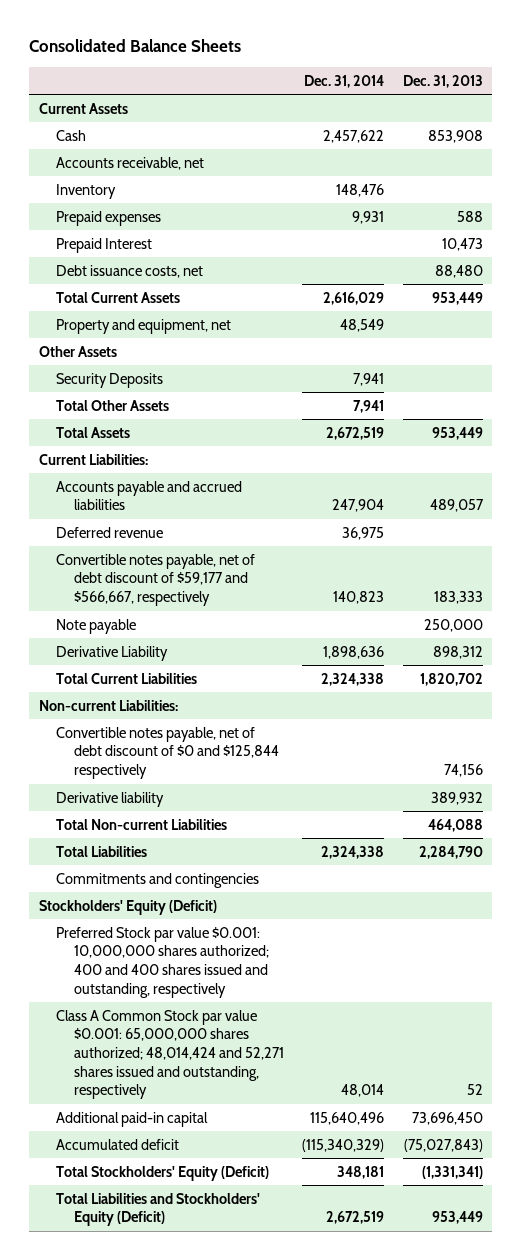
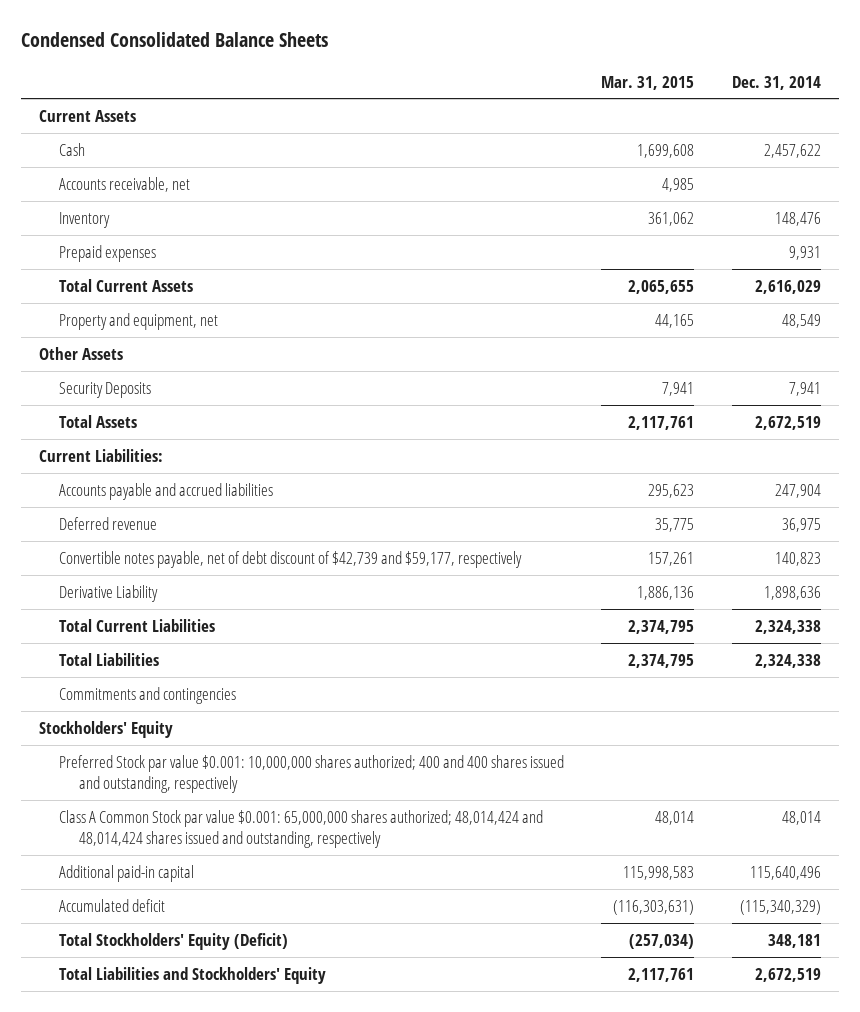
[29,39,242,53] Consolidated Balance Sheets -> [20,32,328,48] Condensed Consolidated Balance Sheets
[402,74,483,88] Dec. 31, 2013 -> none
none -> [601,75,695,90] Mar. 31, 2015
[56,237,153,253] Prepaid Interest -> none
[56,264,204,278] Debt issuance costs, net -> none
[56,399,170,411] Total Other Assets -> none
[56,618,137,634] Note payable -> none
[56,553,256,607] Convertible notes payable, net of debt discount of $59,177 and $566,667, respectively -> [59,551,523,569] Convertible notes payable, net of debt discount of $42,739 and $59,177, respectively
[38,699,178,711] Non-current Liabilities: -> none
[56,726,279,780] Convertible notes payable, net of debt discount of $0 and $125,844 respectively -> none
[56,791,165,807] Derivative liability -> none
[56,818,228,830] Total Non-current Liabilities -> none
[38,899,217,915] Stockholders' Equity (Deficit) -> [39,721,174,739] Stockholders' Equity
[56,1009,284,1100] Class A Common Stock par value $0.001: 65,000,000 shares authorized; 48,014,424 and 52,271 shares issued and outstanding, respectively -> [59,810,544,848] Class A Common Stock par value $0.001: 65,000,000 shares authorized; 48,014,424 and 48,014,424 shares issued and outstanding, respectively
[56,1192,261,1227] Total Liabilities and Stockholders' Equity (Deficit) -> [59,967,327,985] Total Liabilities and Stockholders' Equity

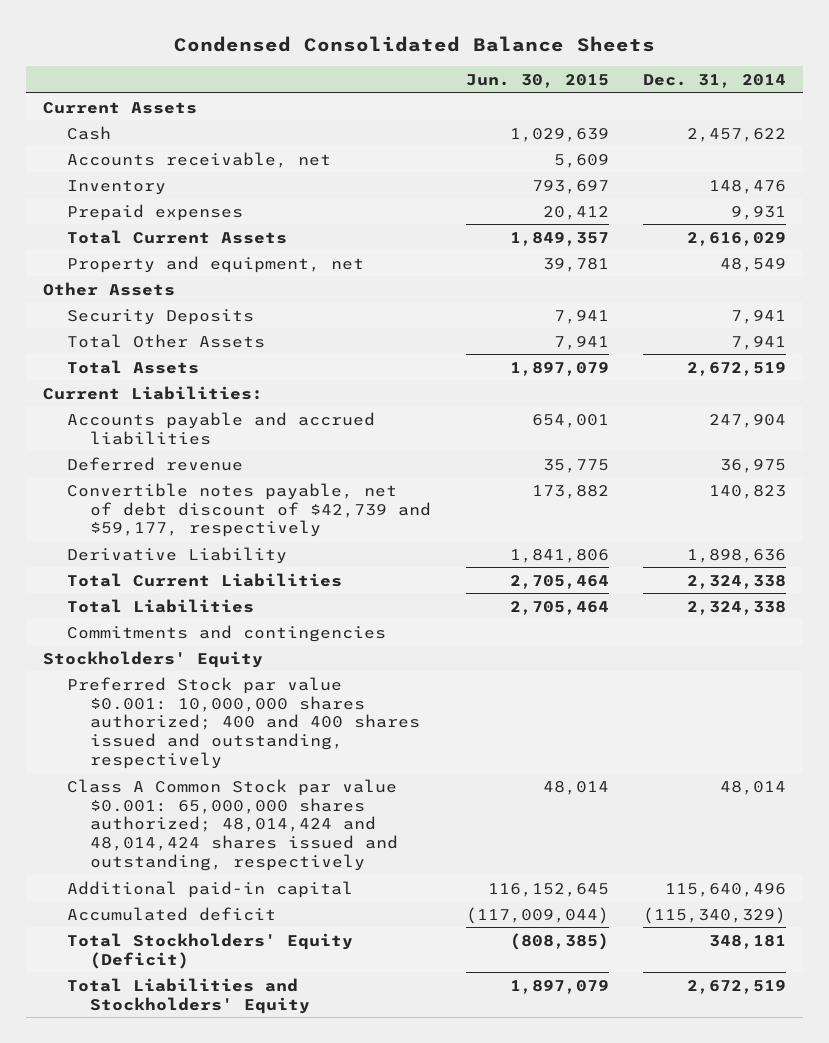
[601,75,695,90] Mar. 31, 2015 -> none
none -> [465,74,609,89] Jun. 30, 2015
none -> [66,333,265,348] Total Other Assets

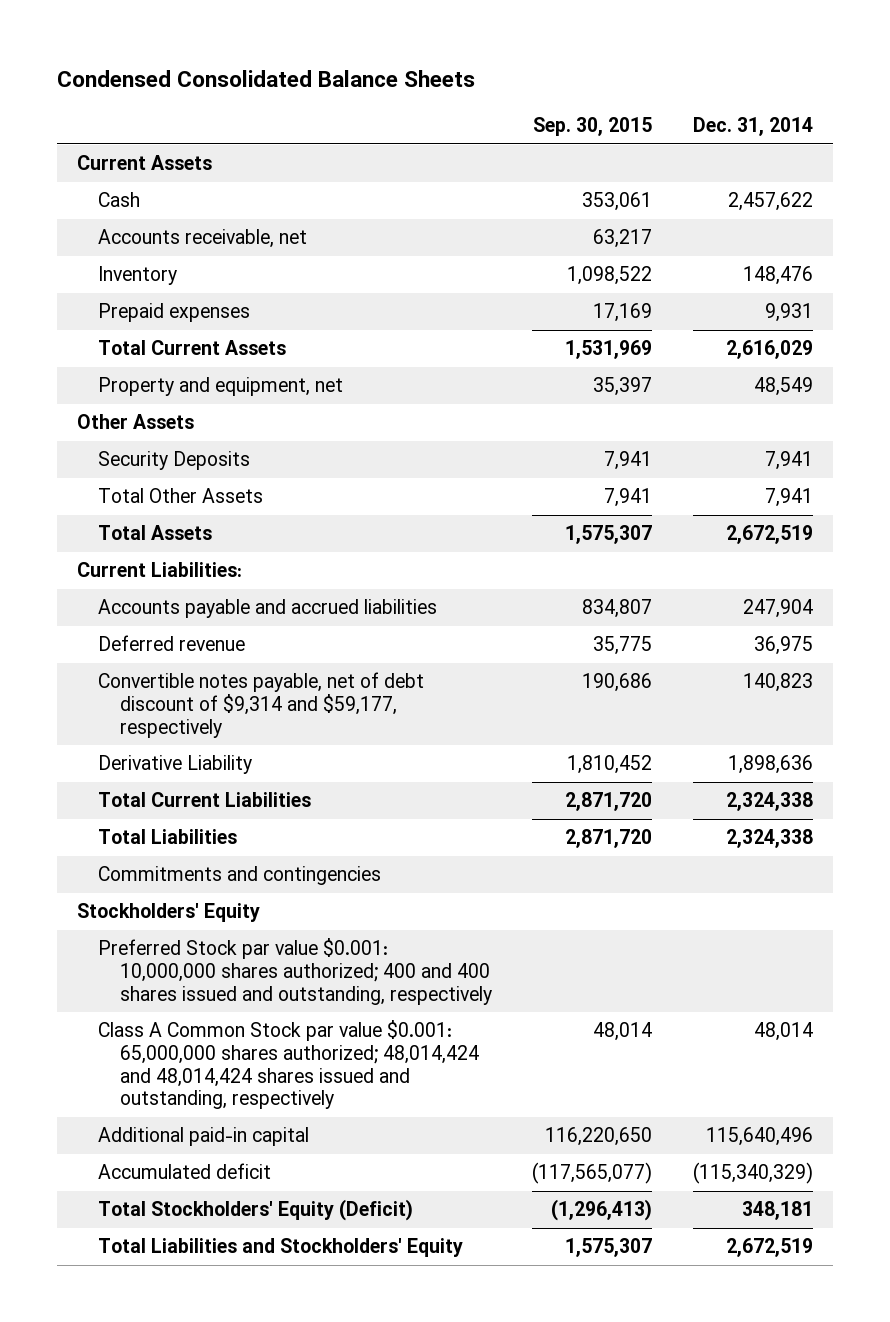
[465,74,609,89] Jun. 30, 2015 -> none
none -> [533,117,653,137] Sep. 30, 2015
[66,482,432,538] Convertible notes payable, net of debt discount of $42,739 and $59,177, respectively -> [98,672,425,738] Convertible notes payable, net of debt discount of $9,314 and $59,177, respectively

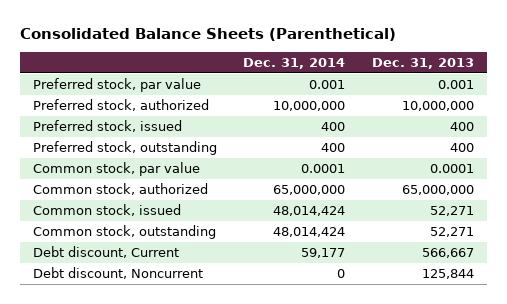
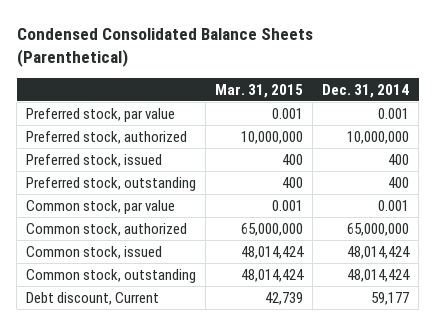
[19,28,396,42] Consolidated Balance Sheets (Parenthetical) -> [16,27,313,67] Condensed Consolidated Balance Sheets (Parenthetical)
[371,57,474,69] Dec. 31, 2013 -> none
none -> [215,83,304,98] Mar. 31, 2015
[301,164,346,174] 0.0001 -> [378,199,410,211] 0.001
[32,267,203,280] Debt discount, Noncurrent -> none

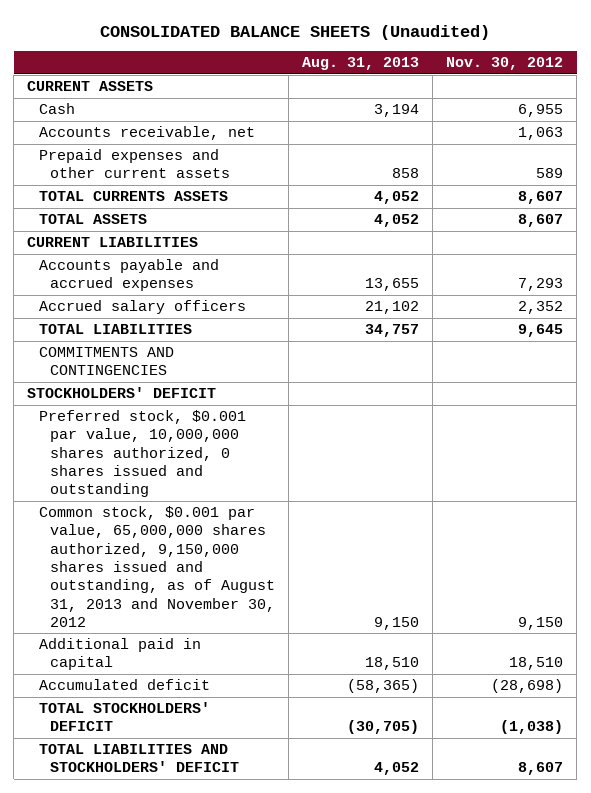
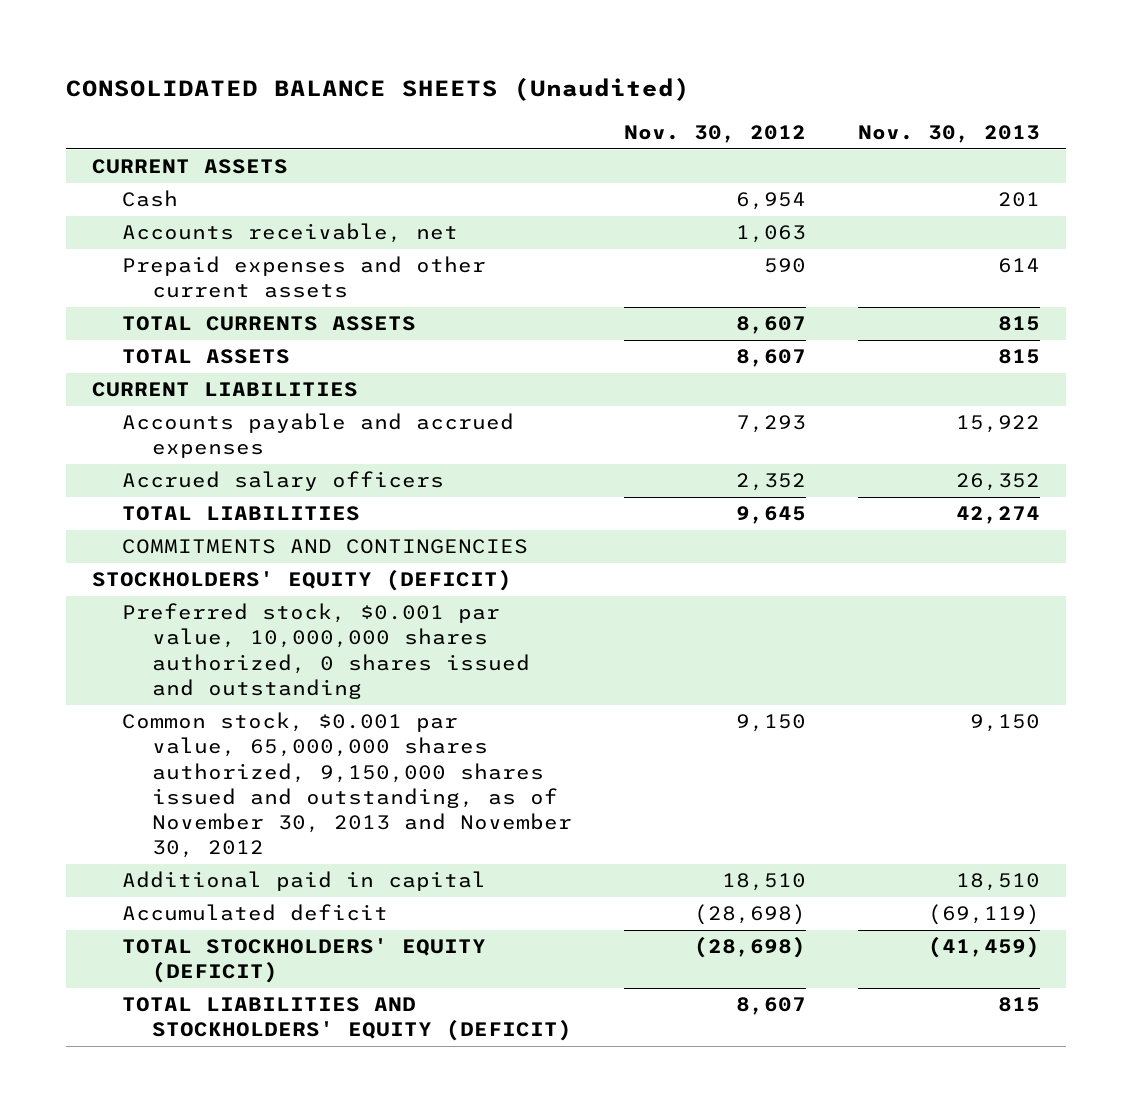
[302,57,420,71] Aug. 31, 2013 -> none
none -> [857,124,1040,143] Nov. 30, 2013
[518,104,564,118] 6,955 -> [736,192,807,211] 6,954
[536,168,564,179] 589 -> [764,258,807,274] 590
[27,387,217,399] STOCKHOLDERS' DEFICIT -> [92,570,513,592] STOCKHOLDERS' EQUITY (DEFICIT)
[38,506,276,627] Common stock, $0.001 par value, 65,000,000 shares authorized, 9,150,000 shares issued and outstanding, as of August 31, 2013 and November 30, 2012 -> [122,712,573,858] Common stock, $0.001 par value, 65,000,000 shares authorized, 9,150,000 shares issued and outstanding, as of November 30, 2013 and November 30, 2012
[38,702,210,732] TOTAL STOCKHOLDERS' DEFICIT -> [122,938,487,984] TOTAL STOCKHOLDERS' EQUITY (DEFICIT)
[500,720,564,735] (1,038) -> [694,937,807,959] (28,698)
[38,744,240,773] TOTAL LIABILITIES AND STOCKHOLDERS' DEFICIT -> [122,997,573,1042] TOTAL LIABILITIES AND STOCKHOLDERS' EQUITY (DEFICIT)

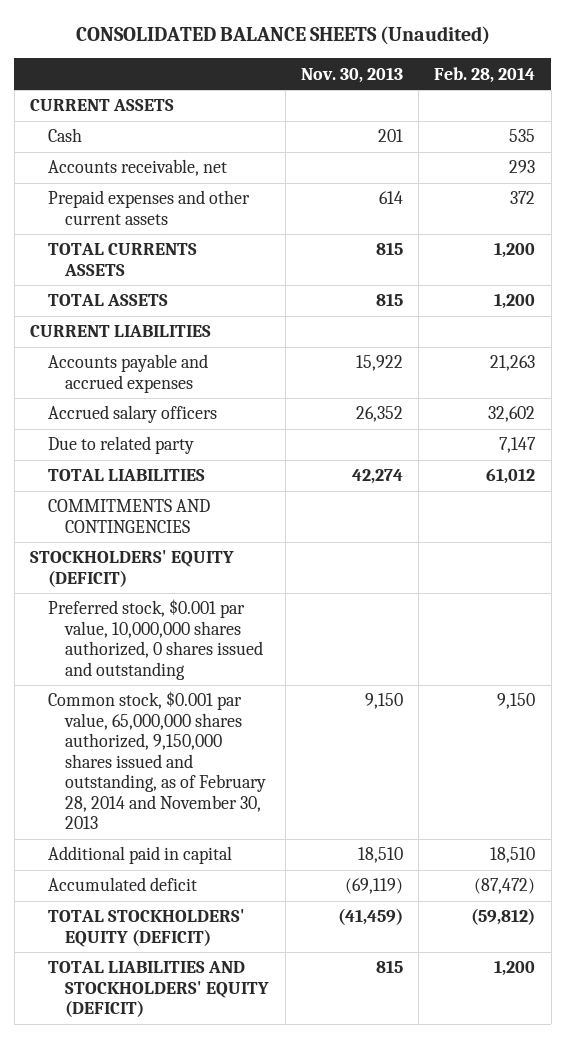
[624,124,807,143] Nov. 30, 2012 -> none
none -> [434,66,536,83] Feb. 28, 2014
none -> [47,436,194,455] Due to related party
[122,712,573,858] Common stock, $0.001 par value, 65,000,000 shares authorized, 9,150,000 shares issued and outstanding, as of November 30, 2013 and November 30, 2012 -> [47,691,267,830] Common stock, $0.001 par value, 65,000,000 shares authorized, 9,150,000 shares issued and outstanding, as of February 28, 2014 and November 30, 2013

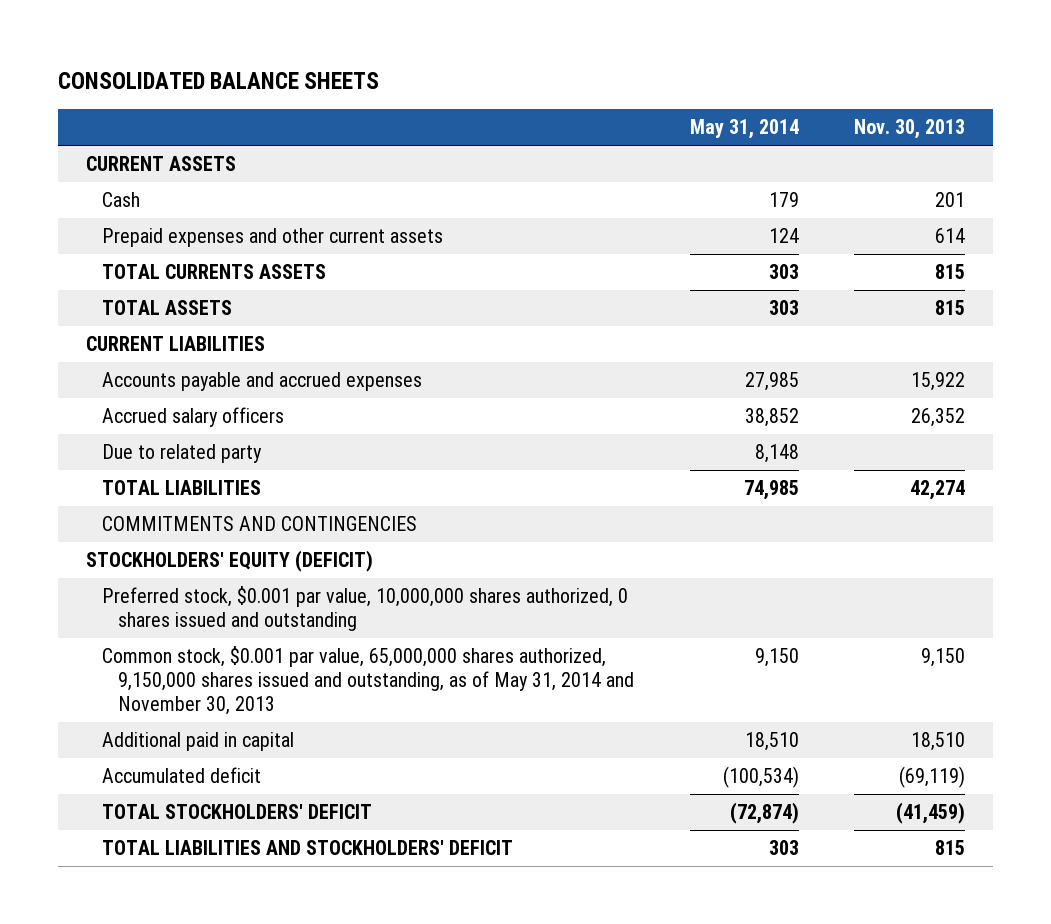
[75,26,490,46] CONSOLIDATED BALANCE SHEETS (Unaudited) -> [57,71,379,89] CONSOLIDATED BALANCE SHEETS
[434,66,536,83] Feb. 28, 2014 -> none
none -> [689,119,799,140] May 31, 2014
[47,159,227,177] Accounts receivable, net -> none
[47,691,267,830] Common stock, $0.001 par value, 65,000,000 shares authorized, 9,150,000 shares issued and outstanding, as of February 28, 2014 and November 30, 2013 -> [101,646,635,715] Common stock, $0.001 par value, 65,000,000 shares authorized, 9,150,000 shares issued and outstanding, as of May 31, 2014 and November 30, 2013
[47,909,245,947] TOTAL STOCKHOLDERS' EQUITY (DEFICIT) -> [101,804,372,820] TOTAL STOCKHOLDERS' DEFICIT
[47,961,270,1018] TOTAL LIABILITIES AND STOCKHOLDERS' EQUITY (DEFICIT) -> [101,840,513,856] TOTAL LIABILITIES AND STOCKHOLDERS' DEFICIT

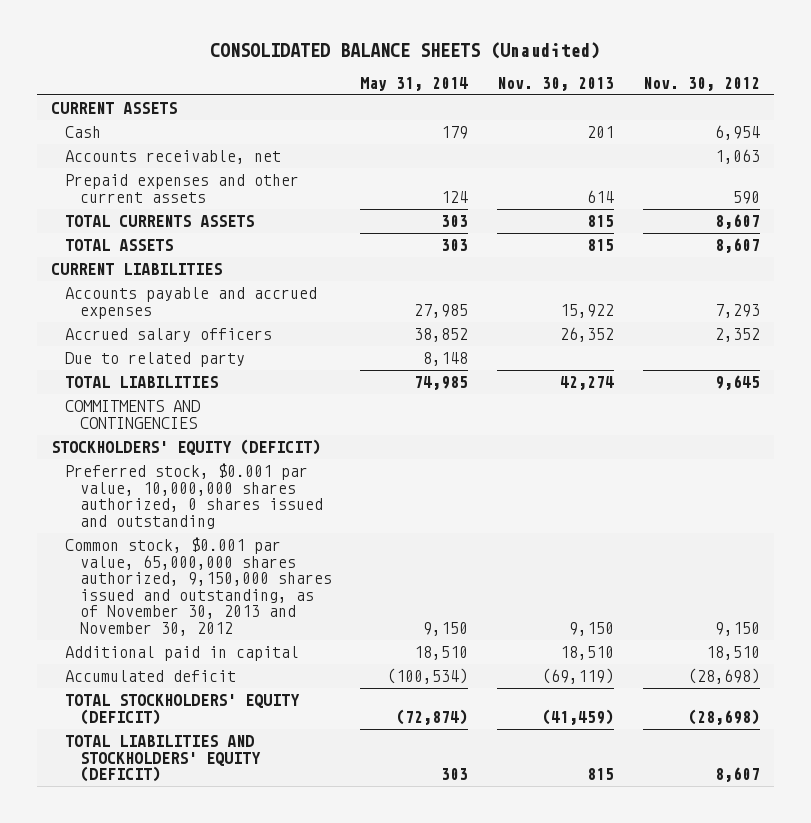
[57,71,379,89] CONSOLIDATED BALANCE SHEETS -> [210,42,601,60] CONSOLIDATED BALANCE SHEETS (Unaudited)
none -> [642,76,760,91] Nov. 30, 2012
none -> [65,150,282,165] Accounts receivable, net
[101,646,635,715] Common stock, $0.001 par value, 65,000,000 shares authorized, 9,150,000 shares issued and outstanding, as of May 31, 2014 and November 30, 2013 -> [65,537,332,636] Common stock, $0.001 par value, 65,000,000 shares authorized, 9,150,000 shares issued and outstanding, as of November 30, 2013 and November 30, 2012
[101,804,372,820] TOTAL STOCKHOLDERS' DEFICIT -> [65,694,301,725] TOTAL STOCKHOLDERS' EQUITY (DEFICIT)
[101,840,513,856] TOTAL LIABILITIES AND STOCKHOLDERS' DEFICIT -> [65,735,261,783] TOTAL LIABILITIES AND STOCKHOLDERS' EQUITY (DEFICIT)

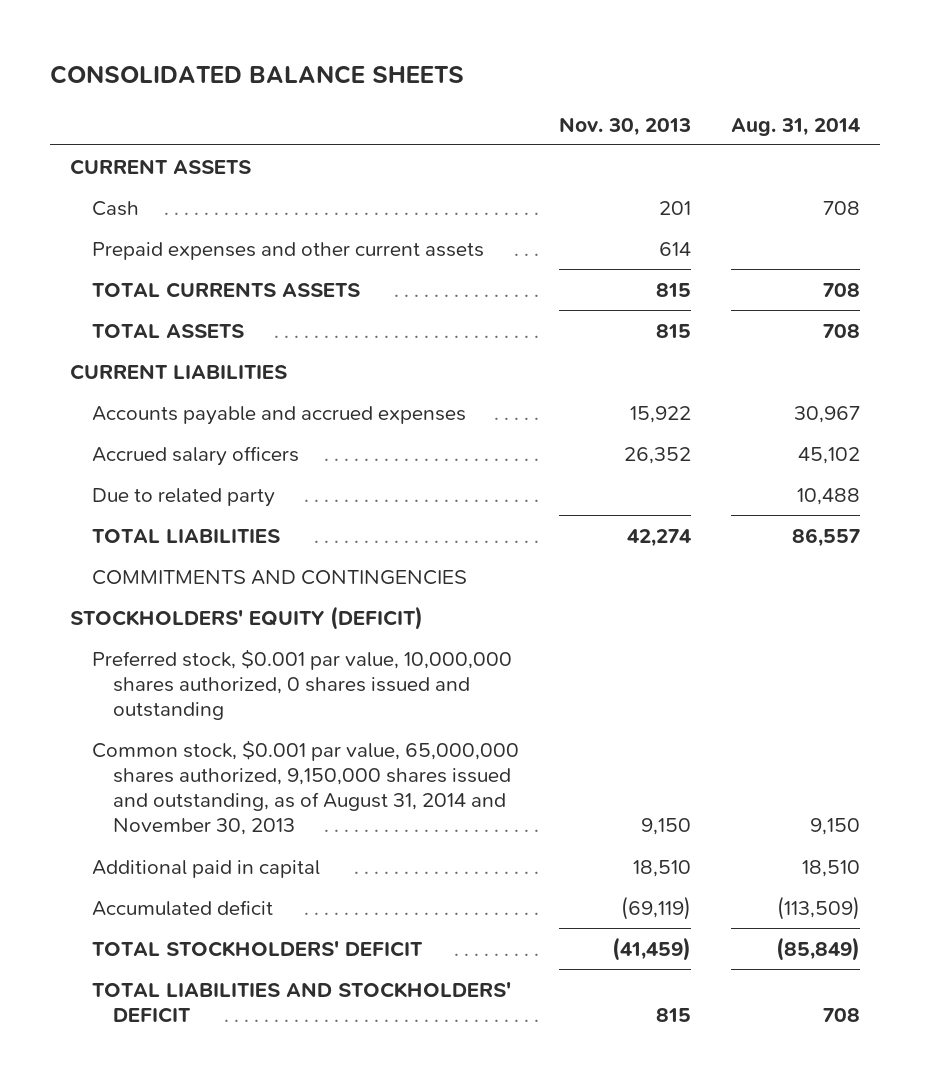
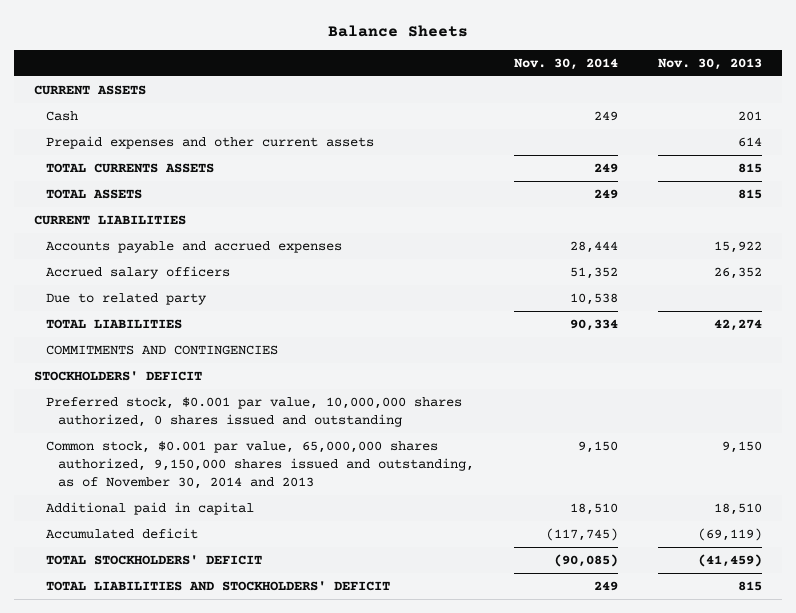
[50,64,465,84] CONSOLIDATED BALANCE SHEETS -> [327,24,468,37] Balance Sheets
[730,117,860,136] Aug. 31, 2014 -> none
none -> [514,57,619,70] Nov. 30, 2014
[70,605,424,630] STOCKHOLDERS' EQUITY (DEFICIT) -> [33,371,202,382] STOCKHOLDERS' DEFICIT
[91,739,519,836] Common stock, $0.001 par value, 65,000,000 shares authorized, 9,150,000 shares issued and outstanding, as of August 31, 2014 and November 30, 2013 -> [45,441,475,489] Common stock, $0.001 par value, 65,000,000 shares authorized, 9,150,000 shares issued and outstanding, as of November 30, 2014 and 2013

